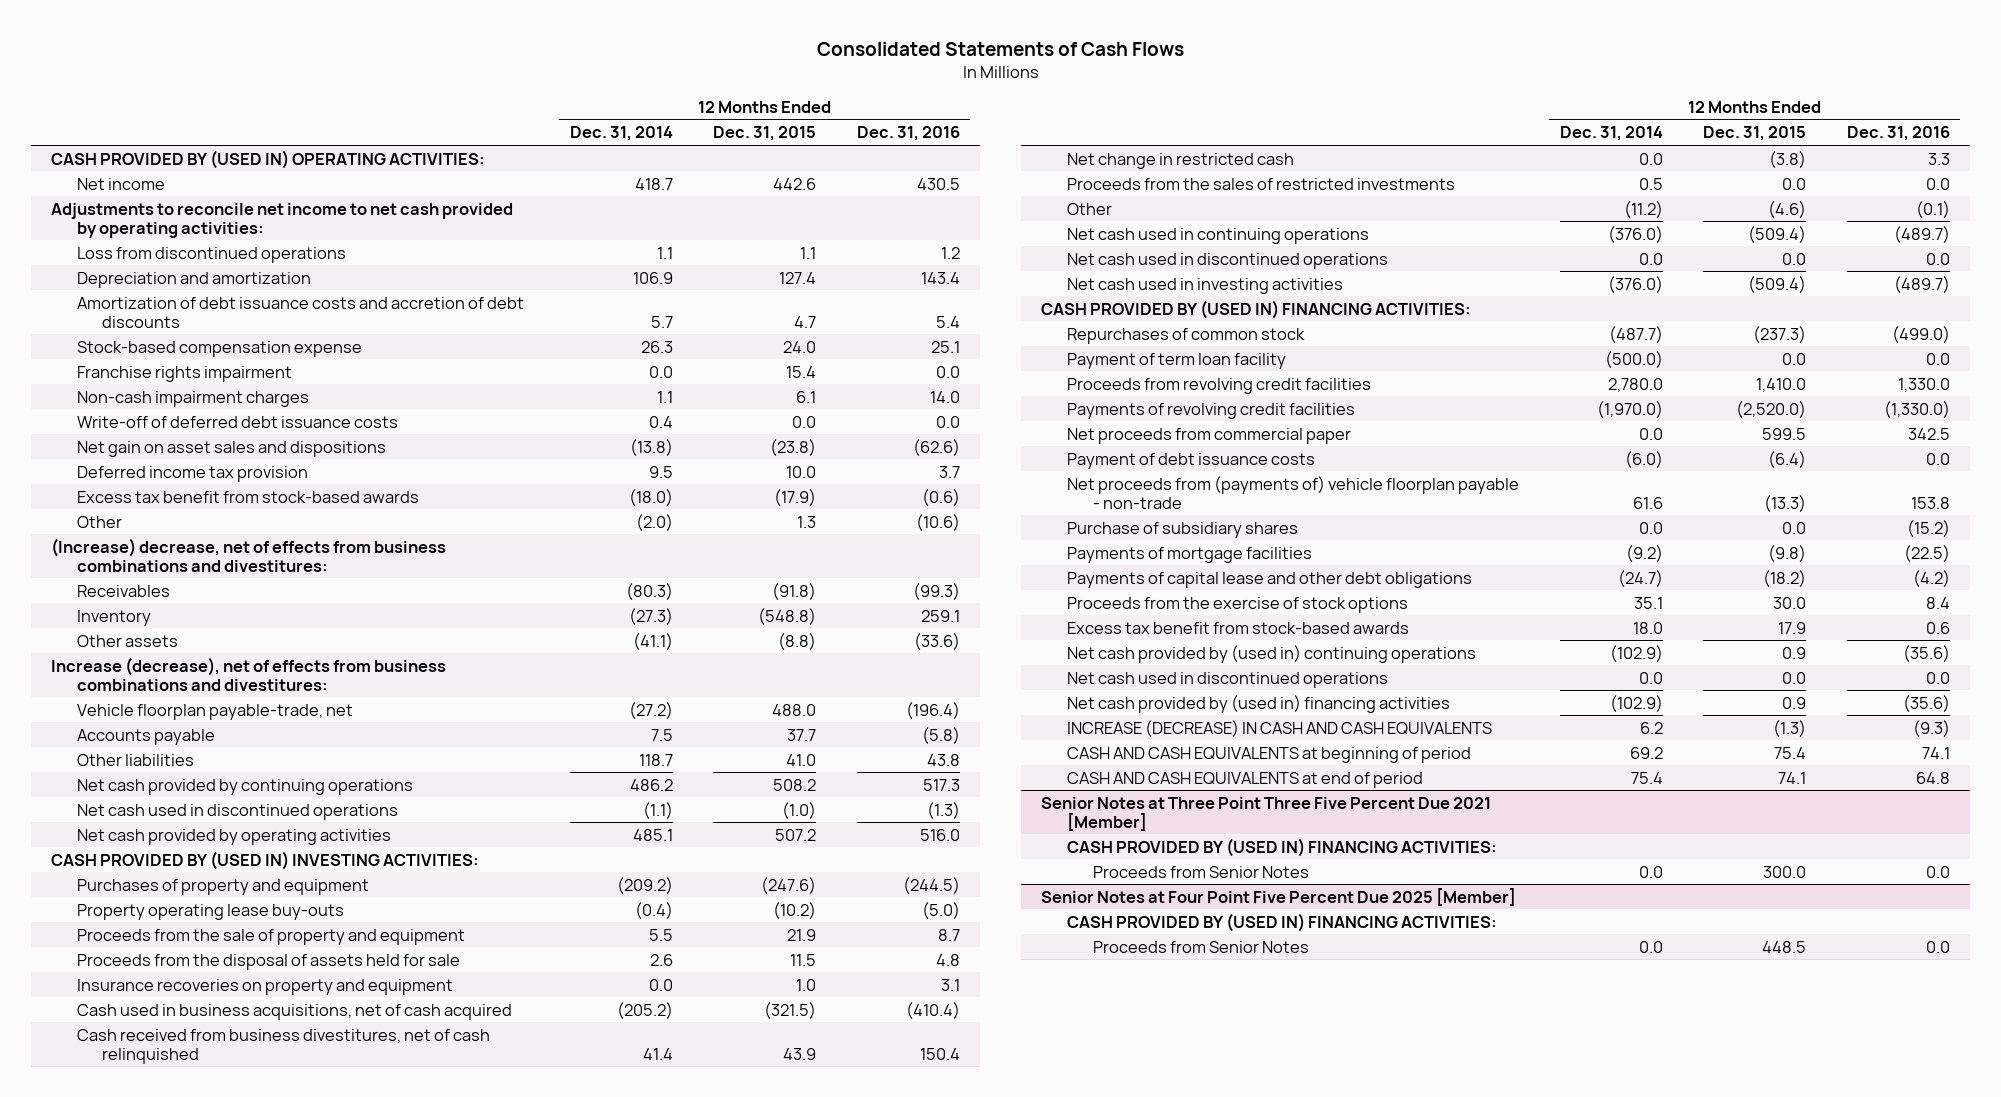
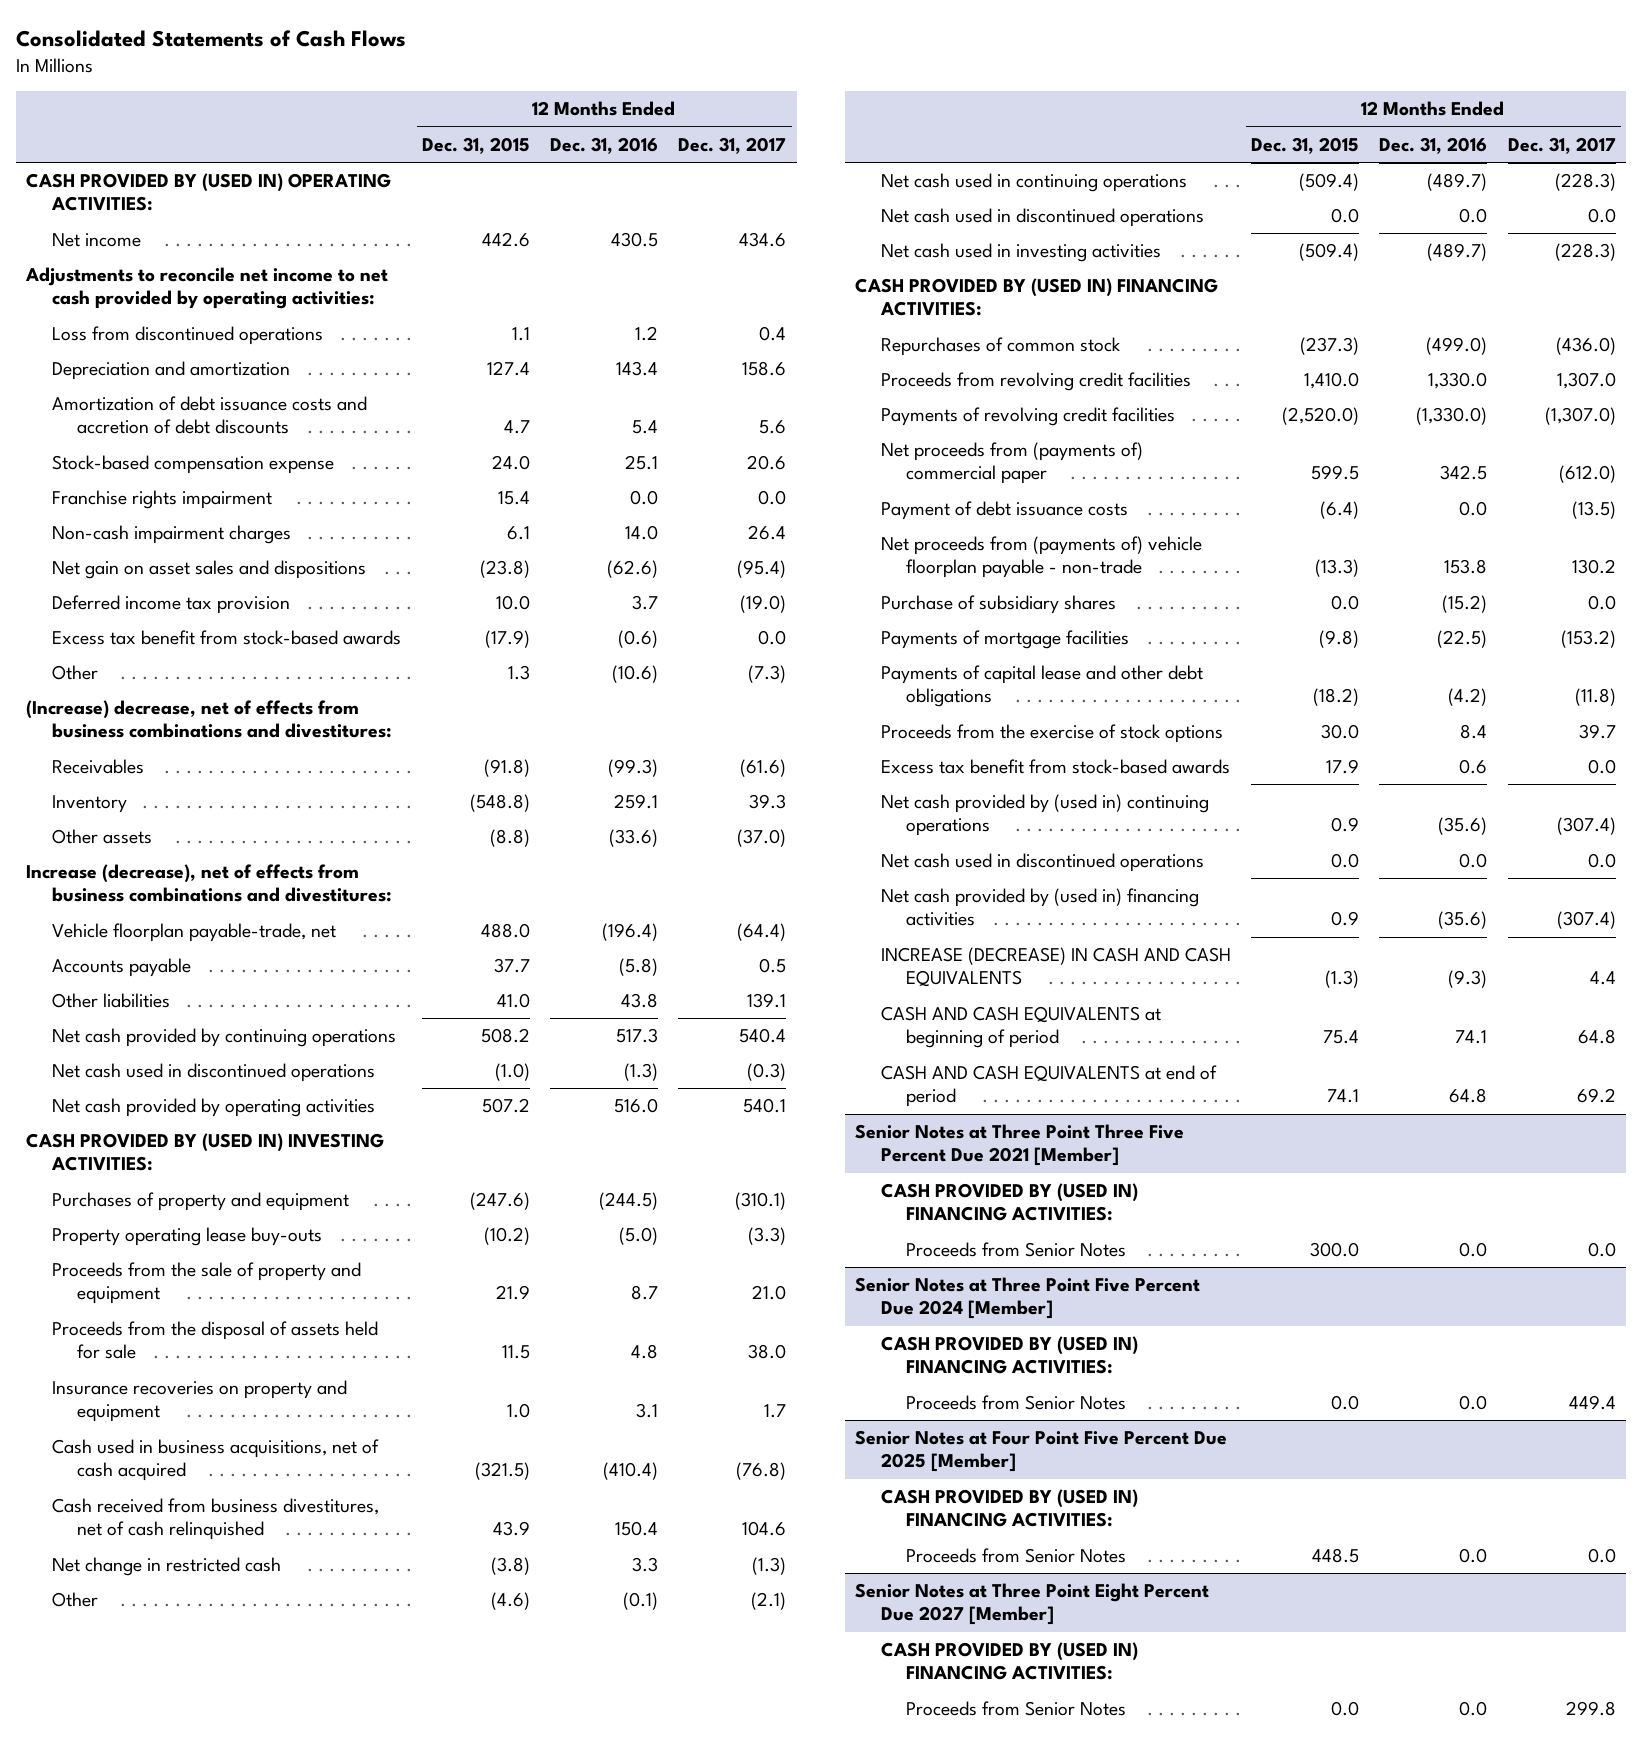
[569,126,673,142] Dec. 31, 2014 -> none
none -> [678,136,787,154] Dec. 31, 2017
[76,415,398,428] Write-off of deferred debt issuance costs -> none
[1066,177,1455,190] Proceeds from the sales of restricted investments -> none
[1066,352,1286,369] Payment of term loan facility -> none
[1066,427,1351,444] Net proceeds from commercial paper -> [880,442,1143,485] Net proceeds from (payments of) commercial paper
none -> [855,1277,1201,1320] Senior Notes at Three Point Five Percent Due 2024 [Member]
none -> [880,1336,1138,1375] CASH PROVIDED BY (USED IN) FINANCING ACTIVITIES:
none -> [906,1395,1127,1411] Proceeds from Senior Notes
none -> [855,1583,1210,1626] Senior Notes at Three Point Eight Percent Due 2027 [Member]
none -> [880,1642,1138,1681] CASH PROVIDED BY (USED IN) FINANCING ACTIVITIES:
none -> [906,1701,1127,1717] Proceeds from Senior Notes

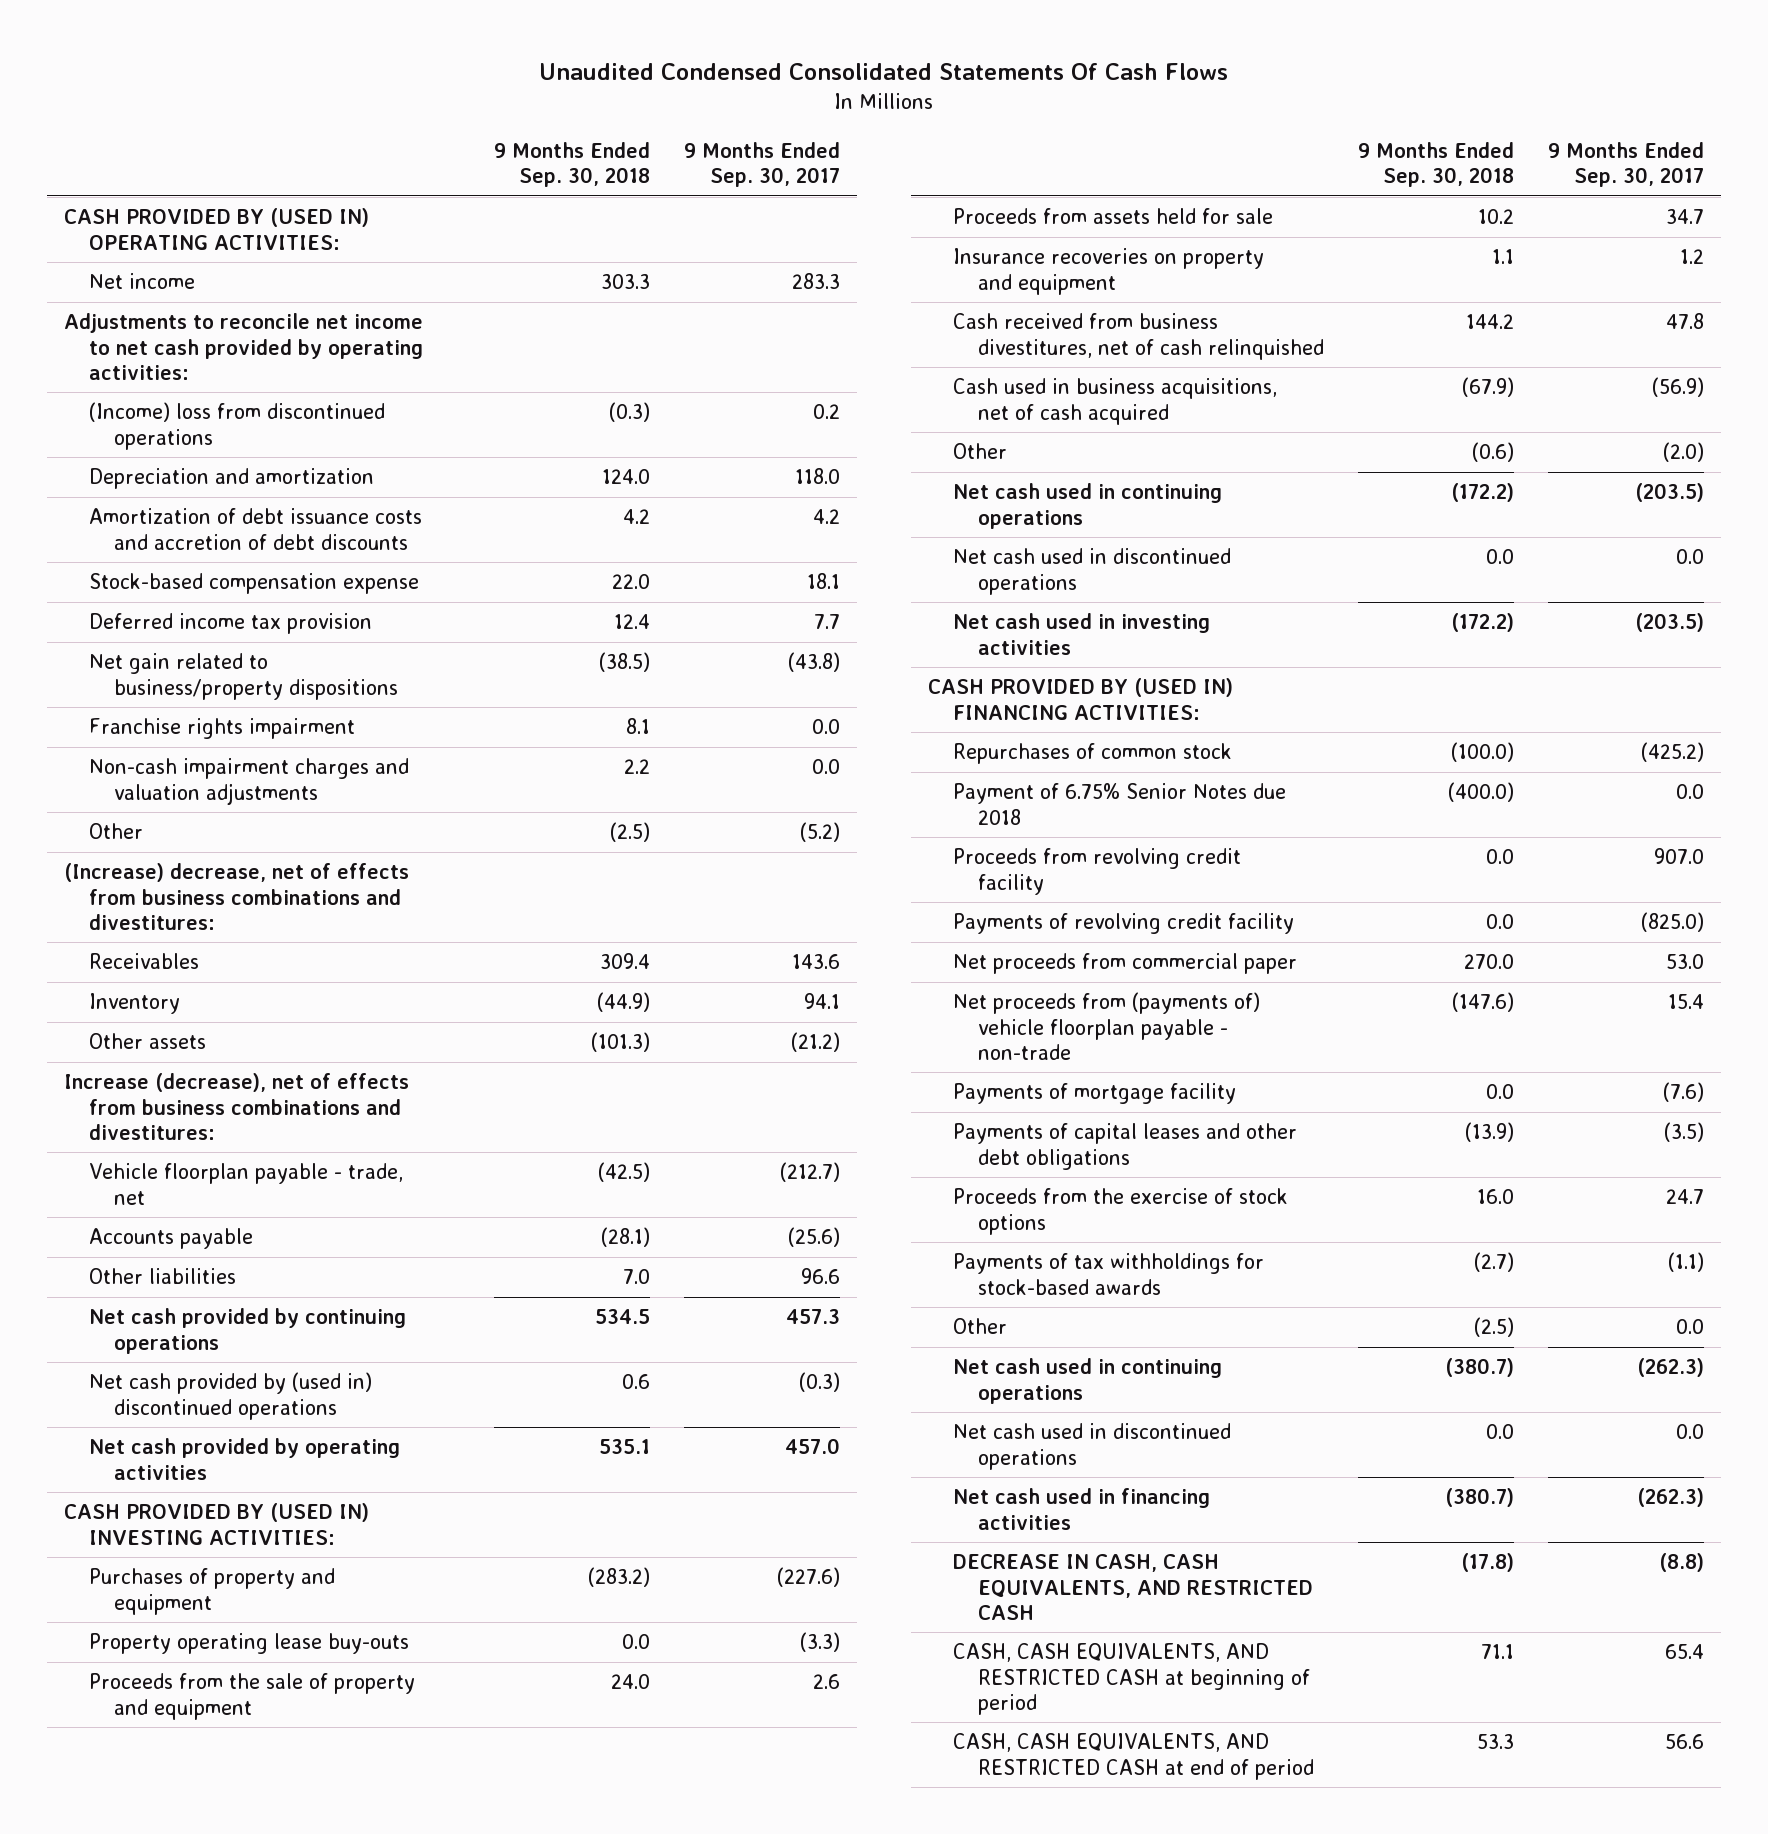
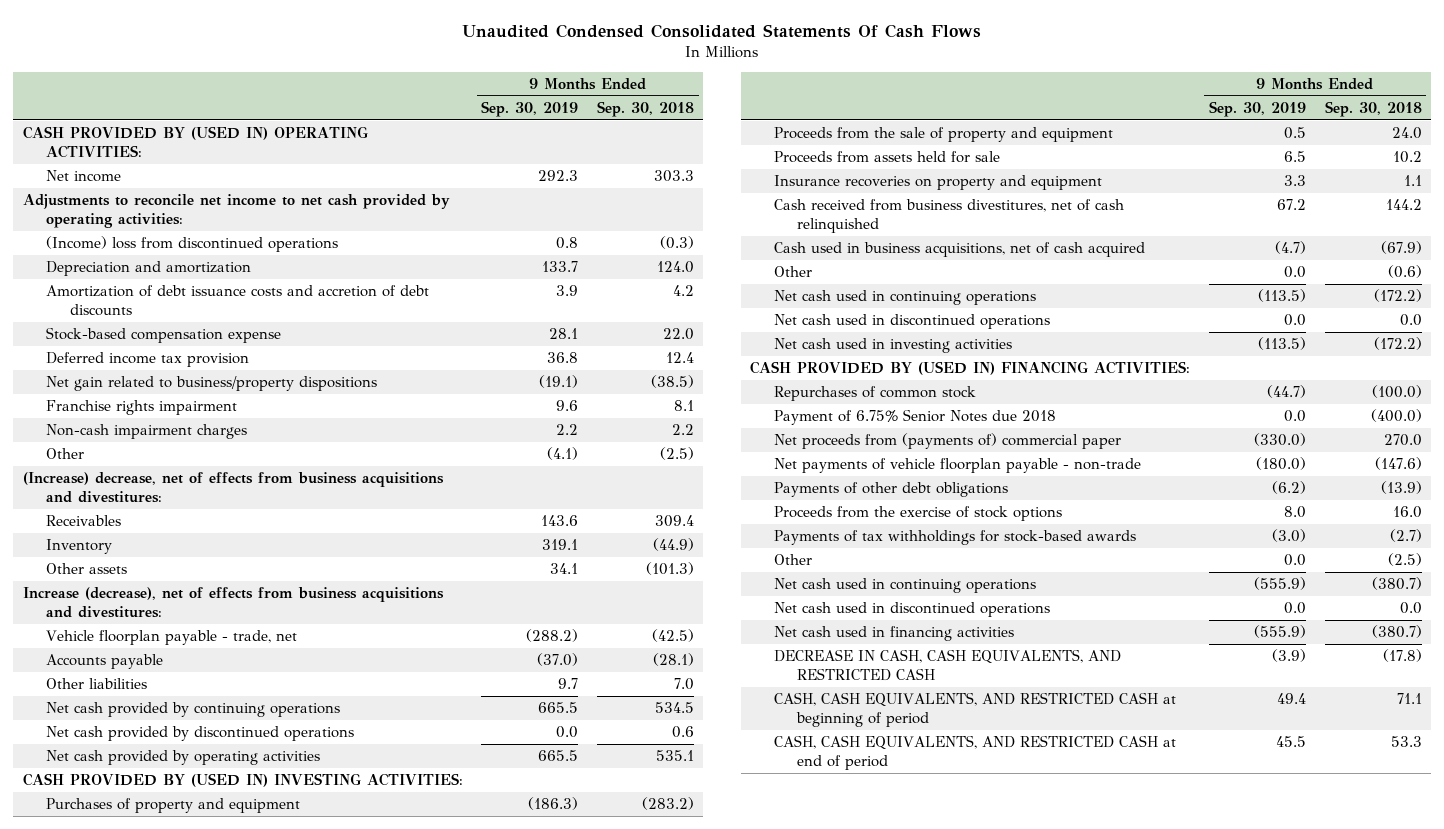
[684,141,841,188] 9 Months Ended Sep. 30, 2017 -> none
none -> [481,101,579,118] Sep. 30, 2019
[88,758,409,805] Non-cash impairment charges and valuation adjustments -> [46,424,248,440] Non-cash impairment charges
[63,863,409,930] (Increase) decrease, net of effects from business combinations and divestitures: -> [22,472,444,504] (Increase) decrease, net of effects from business acquisitions and divestitures:
[63,1073,409,1140] Increase (decrease), net of effects from business combinations and divestitures: -> [22,587,444,619] Increase (decrease), net of effects from business acquisitions and divestitures:
[88,1372,372,1420] Net cash provided by (used in) discontinued operations -> [46,726,355,742] Net cash provided by discontinued operations
[88,1633,409,1655] Property operating lease buy-outs -> none
[953,848,1242,895] Proceeds from revolving credit facility -> none
[953,913,1295,935] Payments of revolving credit facility -> none
[953,1083,1237,1105] Payments of mortgage facility -> none
[953,953,1298,975] Net proceeds from commercial paper -> [773,433,1121,450] Net proceeds from (payments of) commercial paper
[953,992,1261,1060] Net proceeds from (payments of) vehicle floorplan payable - non-trade -> [773,458,1141,474] Net payments of vehicle floorplan payable - non-trade
[953,1123,1298,1170] Payments of capital leases and other debt obligations -> [773,482,1008,498] Payments of other debt obligations

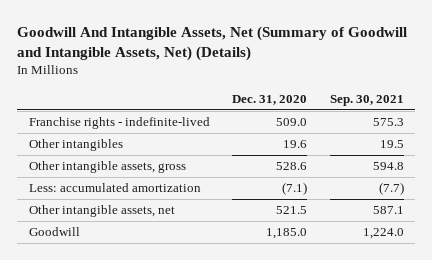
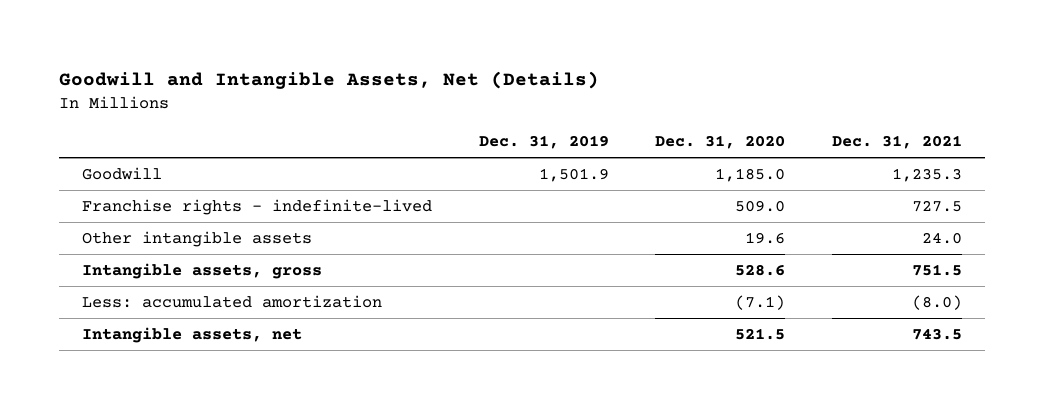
[17,26,408,62] Goodwill And Intangible Assets, Net (Summary of Goodwill and Intangible Assets, Net) (Details) -> [58,71,599,90] Goodwill and Intangible Assets, Net (Details)
[329,94,404,106] Sep. 30, 2021 -> none
none -> [478,134,609,149] Dec. 31, 2019
none -> [831,134,962,149] Dec. 31, 2021
[28,227,80,237] Goodwill -> [82,167,163,181] Goodwill
[28,139,123,152] Other intangibles -> [82,231,313,248] Other intangible assets
[28,161,186,174] Other intangible assets, gross -> [82,263,323,280] Intangible assets, gross
[28,205,175,218] Other intangible assets, net -> [82,327,303,344] Intangible assets, net

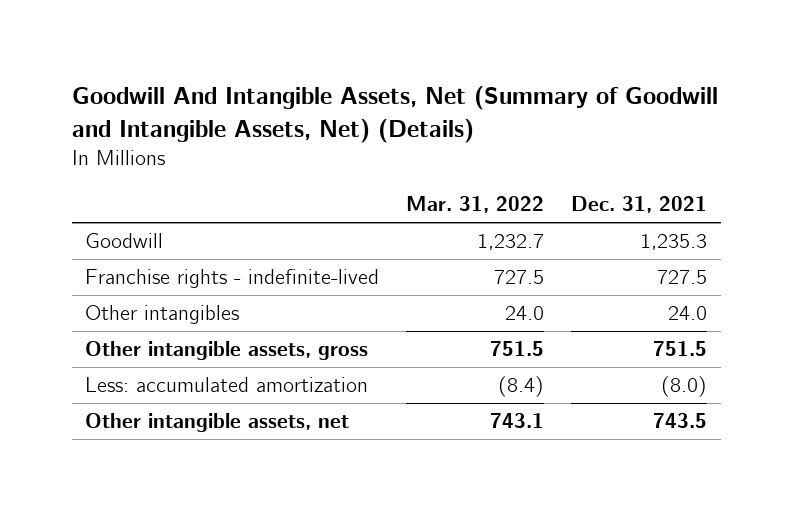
[58,71,599,90] Goodwill and Intangible Assets, Net (Details) -> [71,86,718,143] Goodwill And Intangible Assets, Net (Summary of Goodwill and Intangible Assets, Net) (Details)
[478,134,609,149] Dec. 31, 2019 -> none
[655,134,786,149] Dec. 31, 2020 -> none
none -> [406,196,545,214] Mar. 31, 2022
[82,231,313,248] Other intangible assets -> [85,305,240,325] Other intangibles
[82,263,323,280] Intangible assets, gross -> [85,341,369,361] Other intangible assets, gross
[82,327,303,344] Intangible assets, net -> [85,413,350,433] Other intangible assets, net

